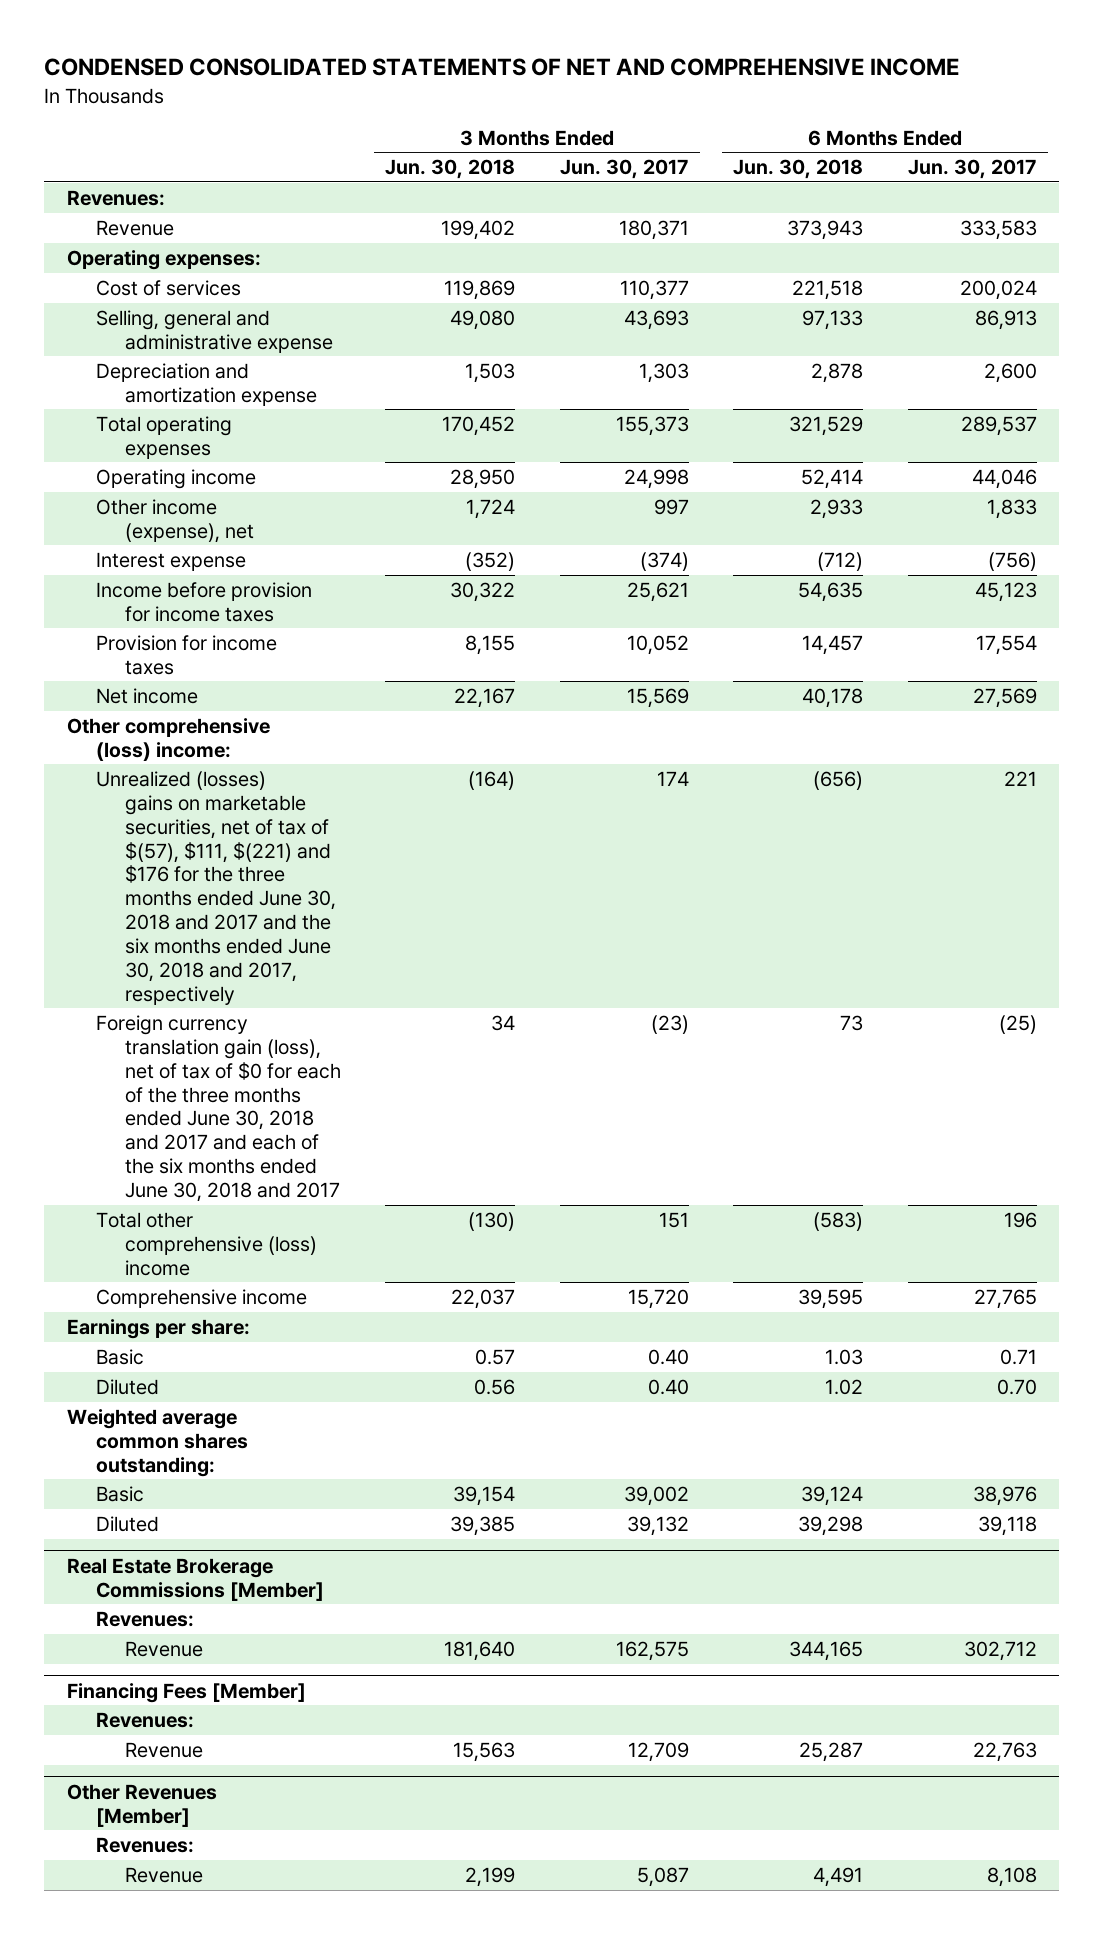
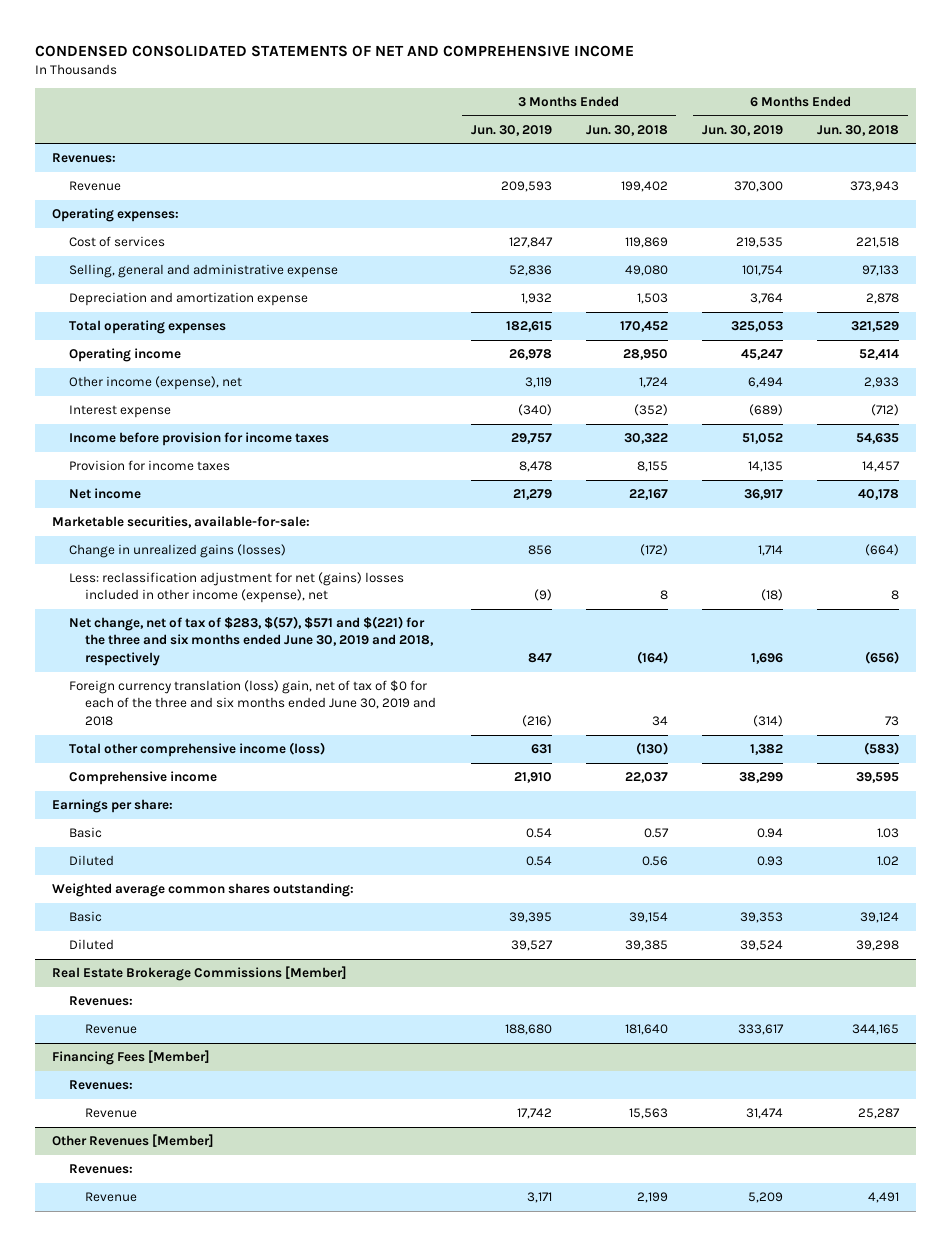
[559,159,689,180] Jun. 30, 2017 -> none
[907,159,1037,180] Jun. 30, 2017 -> none
none -> [470,124,552,136] Jun. 30, 2019
none -> [701,124,783,136] Jun. 30, 2019
[66,717,270,761] Other comprehensive (loss) income: -> none
none -> [52,516,311,529] Marketable securities, available-for-sale:
none -> [68,544,286,559] Change in unrealized gains (losses)
none -> [68,572,404,604] Less: reclassification adjustment for net (gains) losses included in other income (expense), net
[95,770,336,1005] Unrealized (losses) gains on marketable securities, net of tax of $(57), $111, $(221) and $176 for the three months ended June 30, 2018 and 2017 and the six months ended June 30, 2018 and 2017, respectively -> [68,616,435,666] Net change, net of tax of $283, $(57), $571 and $(221) for the three and six months ended June 30, 2019 and 2018, respectively
[95,1014,341,1202] Foreign currency translation gain (loss), net of tax of $0 for each of the three months ended June 30, 2018 and 2017 and each of the six months ended June 30, 2018 and 2017 -> [68,680,437,726] Foreign currency translation (loss) gain, net of tax of $0 for each of the three and six months ended June 30, 2019 and 2018
[95,1211,317,1276] Total other comprehensive (loss) income -> [68,742,325,758] Total other comprehensive income (loss)

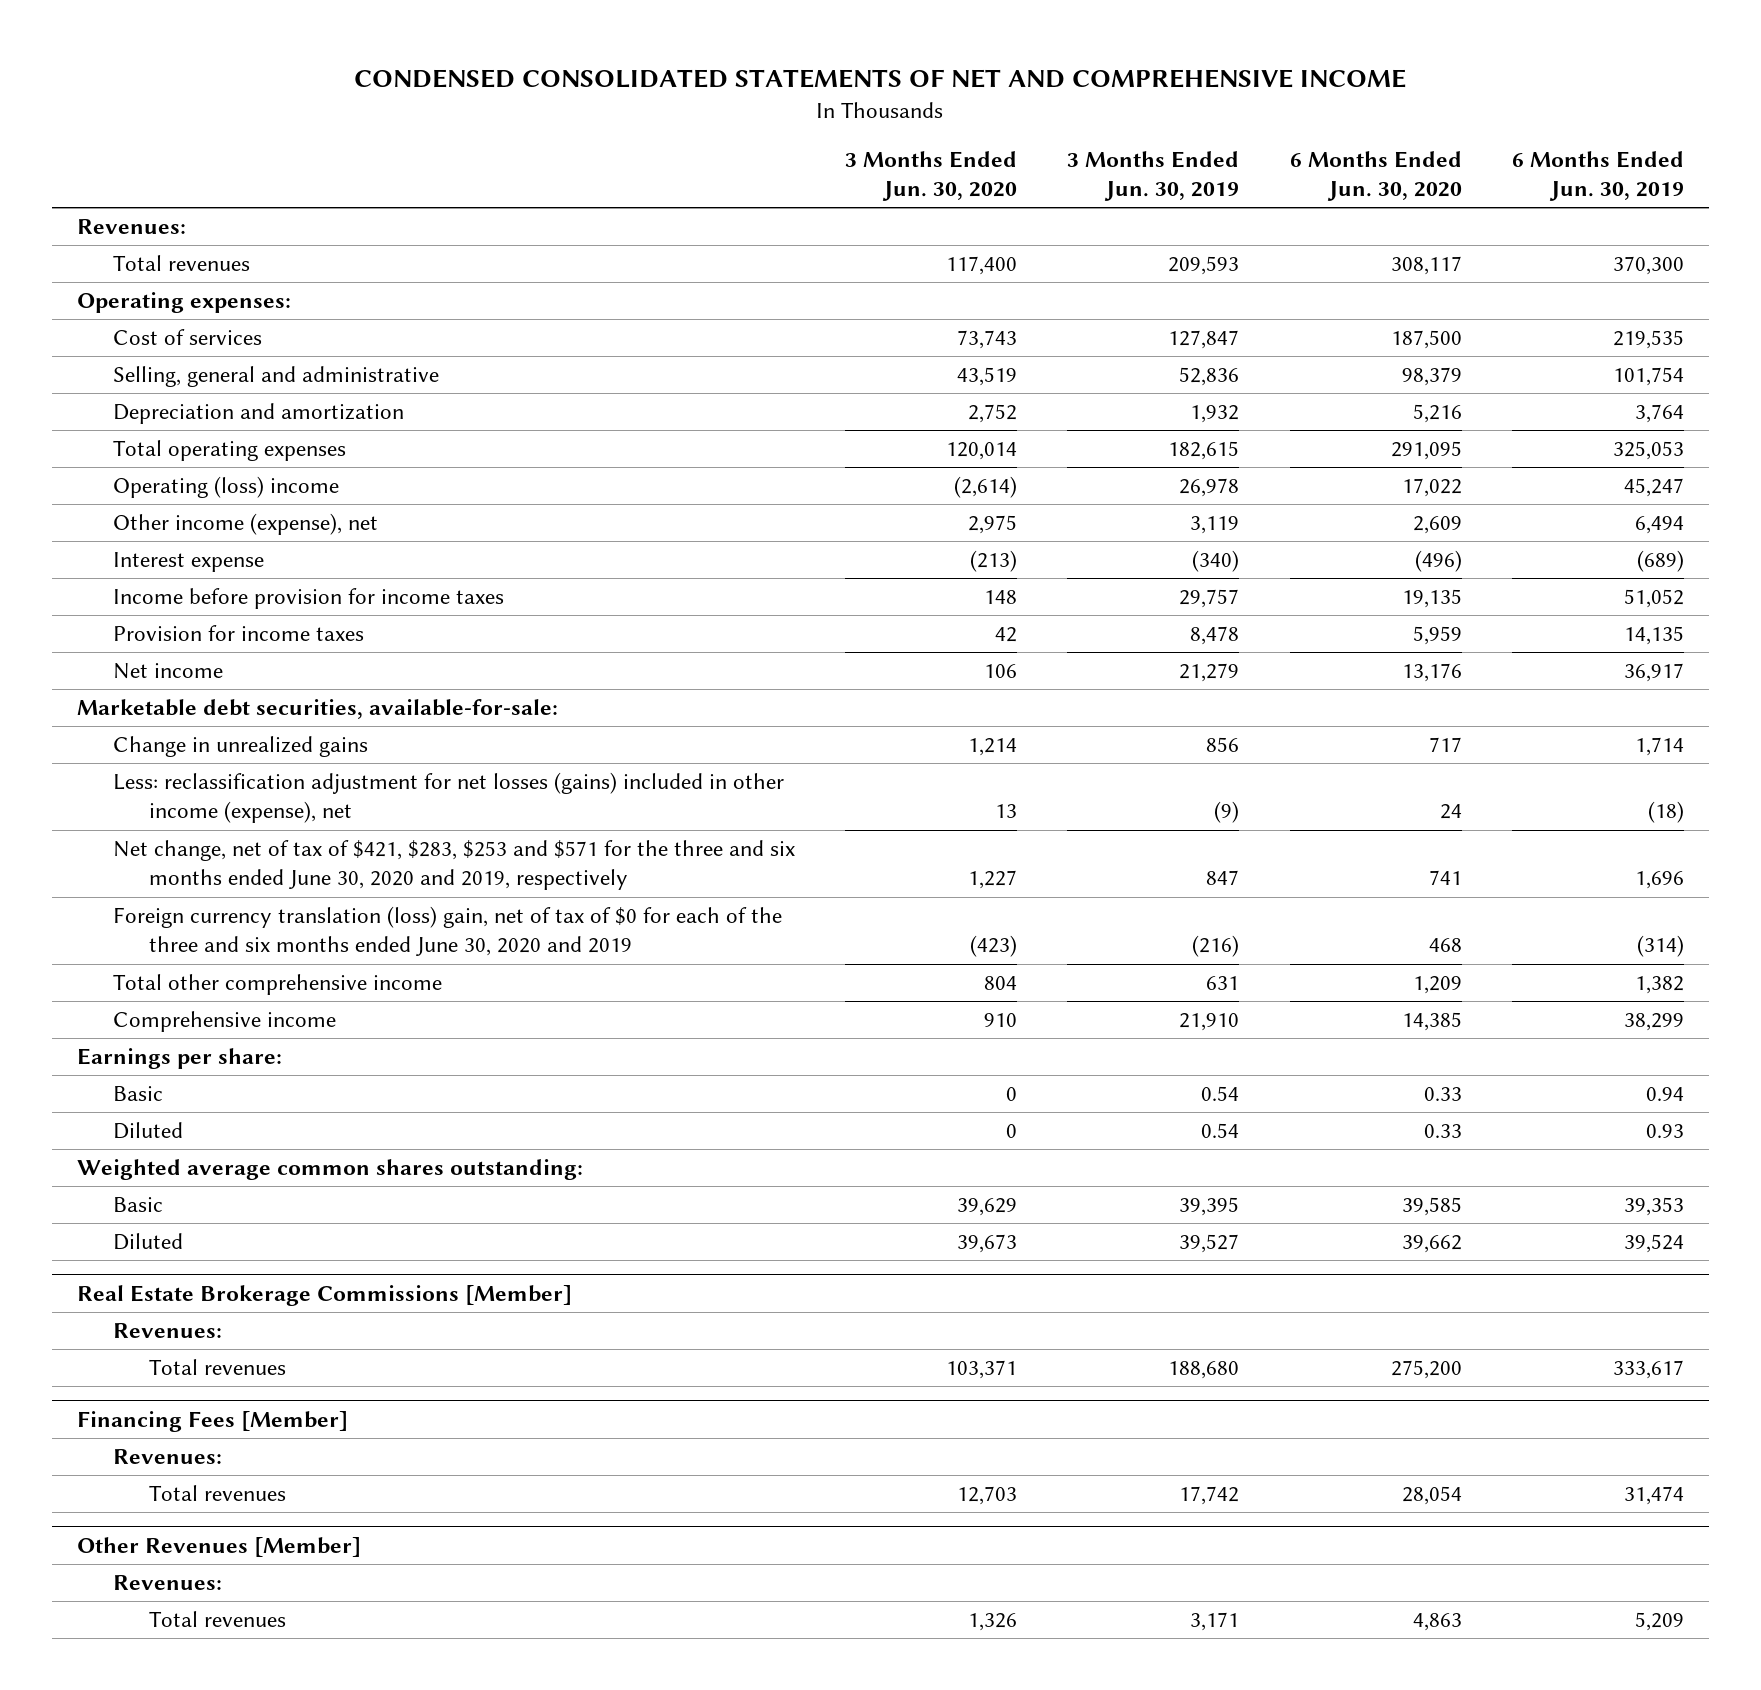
[585,124,668,136] Jun. 30, 2018 -> none
[817,124,900,136] Jun. 30, 2018 -> none
none -> [845,150,1018,202] 3 Months Ended Jun. 30, 2020
none -> [1289,150,1462,202] 6 Months Ended Jun. 30, 2020
[68,181,121,192] Revenue -> [113,255,251,272] Total revenues
[68,264,338,279] Selling, general and administrative expense -> [113,366,440,388] Selling, general and administrative
[68,292,308,307] Depreciation and amortization expense -> [113,403,405,425] Depreciation and amortization
[68,348,181,363] Operating income -> [113,476,340,499] Operating (loss) income
[52,516,311,529] Marketable securities, available-for-sale: -> [76,699,558,720] Marketable debt securities, available-for-sale:
[68,544,286,559] Change in unrealized gains (losses) -> [113,736,369,758] Change in unrealized gains
[68,572,404,604] Less: reclassification adjustment for net (gains) losses included in other income (expense), net -> [113,772,785,824] Less: reclassification adjustment for net losses (gains) included in other income (expense), net
[68,616,435,666] Net change, net of tax of $283, $(57), $571 and $(221) for the three and six months ended June 30, 2019 and 2018, respectively -> [113,840,796,891] Net change, net of tax of $421, $283, $253 and $571 for the three and six months ended June 30, 2020 and 2019, respectively
[68,680,437,726] Foreign currency translation (loss) gain, net of tax of $0 for each of the three and six months ended June 30, 2019 and 2018 -> [113,906,783,957] Foreign currency translation (loss) gain, net of tax of $0 for each of the three and six months ended June 30, 2020 and 2019
[68,742,325,758] Total other comprehensive income (loss) -> [113,974,443,996] Total other comprehensive income
[85,1024,138,1035] Revenue -> [149,1359,287,1376] Total revenues
[85,1108,138,1119] Revenue -> [149,1485,287,1502] Total revenues
[85,1192,138,1203] Revenue -> [149,1611,287,1628] Total revenues

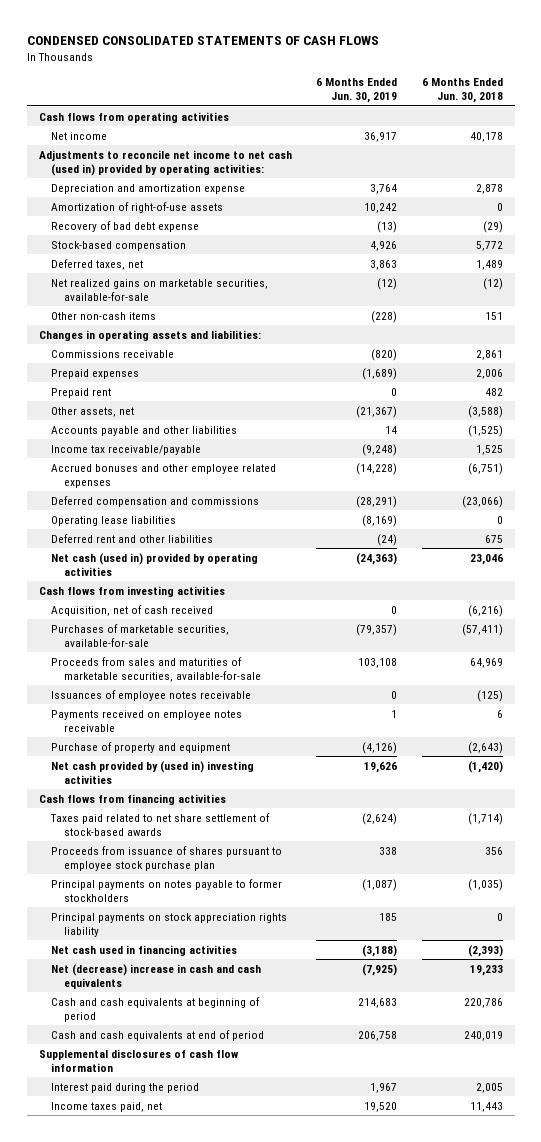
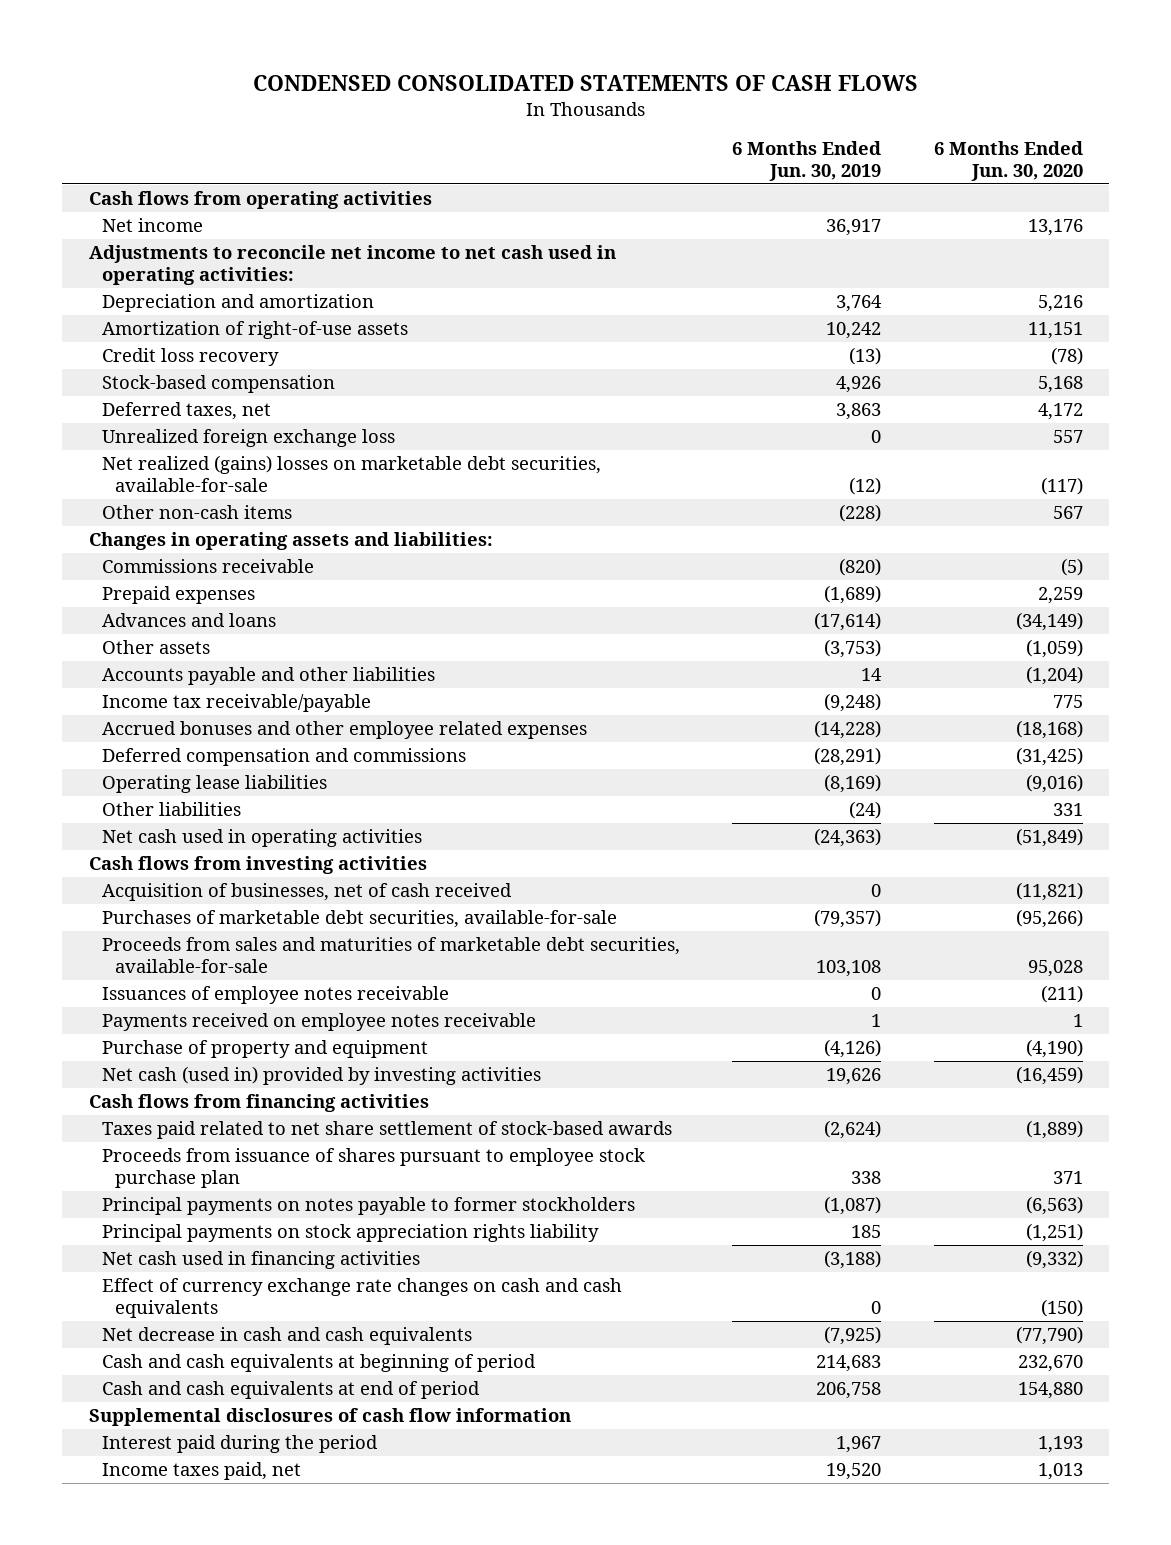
[421,77,503,104] 6 Months Ended Jun. 30, 2018 -> none
none -> [933,141,1083,181] 6 Months Ended Jun. 30, 2020
[38,149,292,176] Adjustments to reconcile net income to net cash (used in) provided by operating activities: -> [88,245,616,286] Adjustments to reconcile net income to net cash used in operating activities:
[51,183,246,194] Depreciation and amortization expense -> [101,294,374,313] Depreciation and amortization
[51,220,200,232] Recovery of bad debt expense -> none
none -> [101,348,279,367] Credit loss recovery
none -> [101,429,395,448] Unrealized foreign exchange loss
[51,278,269,301] Net realized gains on marketable securities, available-for-sale -> [101,455,601,493] Net realized (gains) losses on marketable debt securities, available-for-sale
[51,387,112,398] Prepaid rent -> none
none -> [101,613,276,628] Advances and loans
[51,406,135,417] Other assets, net -> [101,640,210,655] Other assets
[356,405,398,418] (21,367) -> [824,639,882,659] (3,753)
[51,533,214,543] Deferred rent and other liabilities -> none
none -> [101,802,241,817] Other liabilities
[51,552,259,576] Net cash (used in) provided by operating activities -> [101,829,422,848] Net cash used in operating activities
[51,604,214,616] Acquisition, net of cash received -> [101,883,512,902] Acquisition of businesses, net of cash received
[51,623,230,647] Purchases of marketable securities, available-for-sale -> [101,910,617,929] Purchases of marketable debt securities, available-for-sale
[51,656,261,682] Proceeds from sales and maturities of marketable securities, available-for-sale -> [101,937,680,974] Proceeds from sales and maturities of marketable debt securities, available-for-sale
[51,760,255,784] Net cash provided by (used in) investing activities -> [101,1066,541,1086] Net cash (used in) provided by investing activities
none -> [101,1278,622,1319] Effect of currency exchange rate changes on cash and cash equivalents
[51,963,262,989] Net (decrease) increase in cash and cash equivalents -> [101,1327,472,1346] Net decrease in cash and cash equivalents

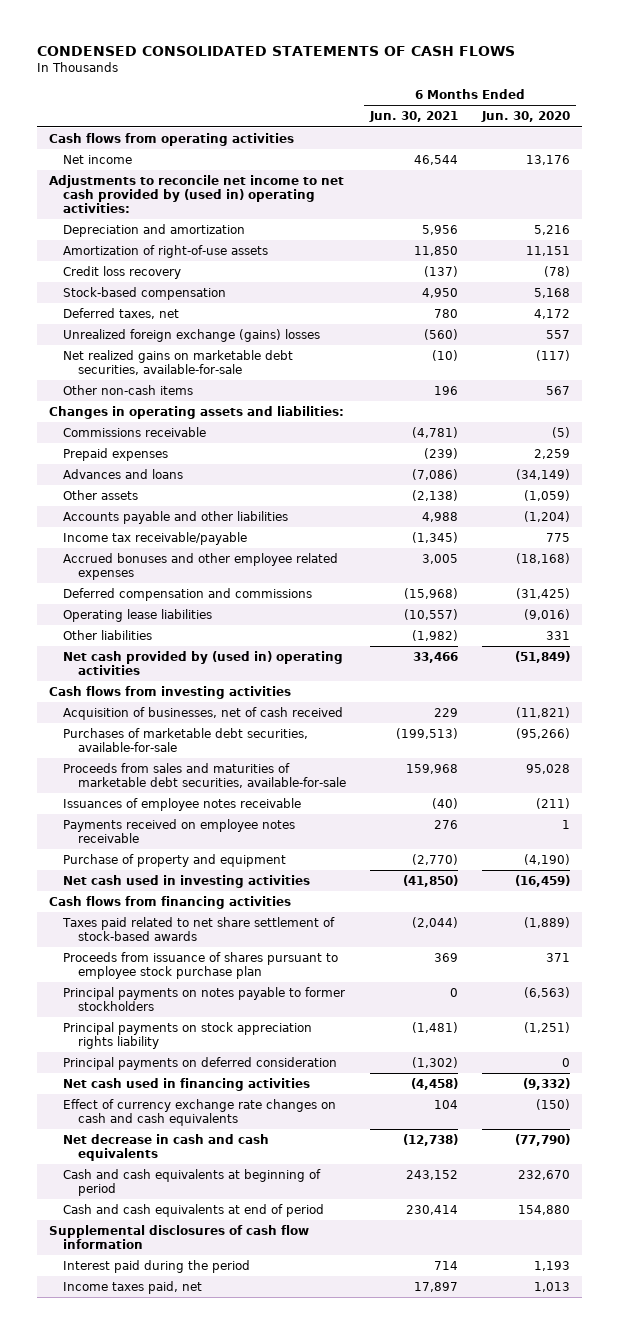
[732,141,882,181] 6 Months Ended Jun. 30, 2019 -> none
none -> [368,111,458,123] Jun. 30, 2021
[88,245,616,286] Adjustments to reconcile net income to net cash used in operating activities: -> [48,175,344,213] Adjustments to reconcile net income to net cash provided by (used in) operating activities:
[101,429,395,448] Unrealized foreign exchange loss -> [63,329,321,343] Unrealized foreign exchange (gains) losses
[101,455,601,493] Net realized (gains) losses on marketable debt securities, available-for-sale -> [63,350,294,375] Net realized gains on marketable debt securities, available-for-sale
[101,829,422,848] Net cash used in operating activities -> [63,651,344,675] Net cash provided by (used in) operating activities
[101,1066,541,1086] Net cash (used in) provided by investing activities -> [63,875,311,889] Net cash used in investing activities
none -> [63,1057,338,1071] Principal payments on deferred consideration

